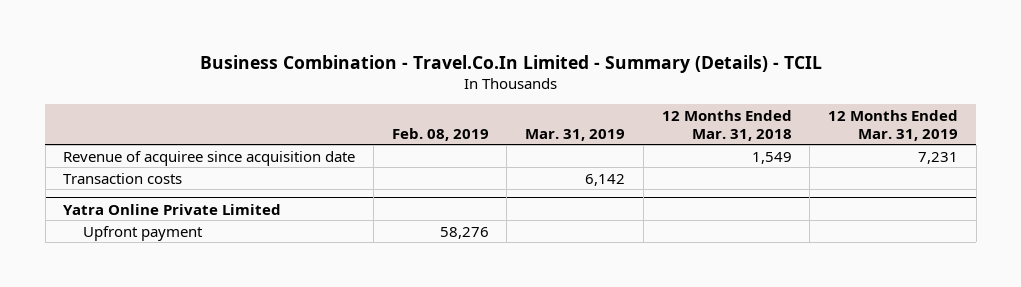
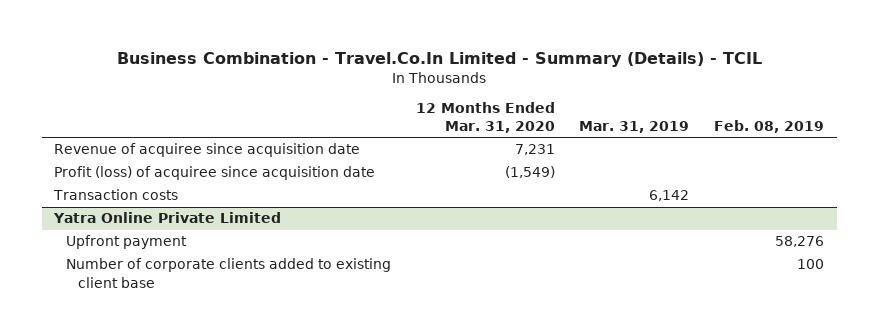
[661,109,792,141] 12 Months Ended Mar. 31, 2018 -> none
[827,109,958,141] 12 Months Ended Mar. 31, 2019 -> none
none -> [415,101,555,134] 12 Months Ended Mar. 31, 2020
none -> [54,166,376,181] Profit (loss) of acquiree since acquisition date
none -> [65,258,391,288] Number of corporate clients added to existing client base

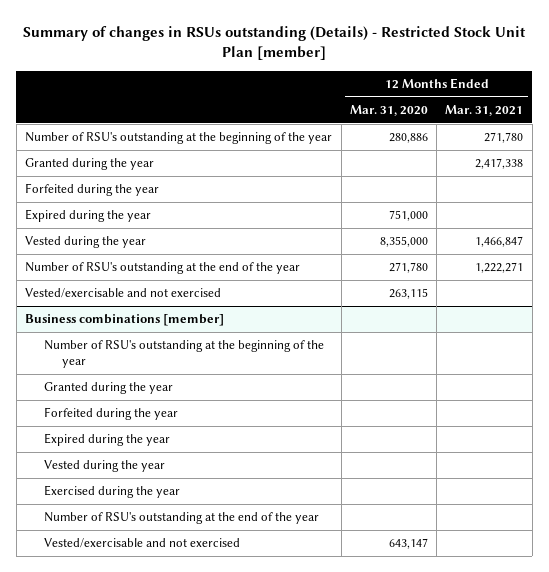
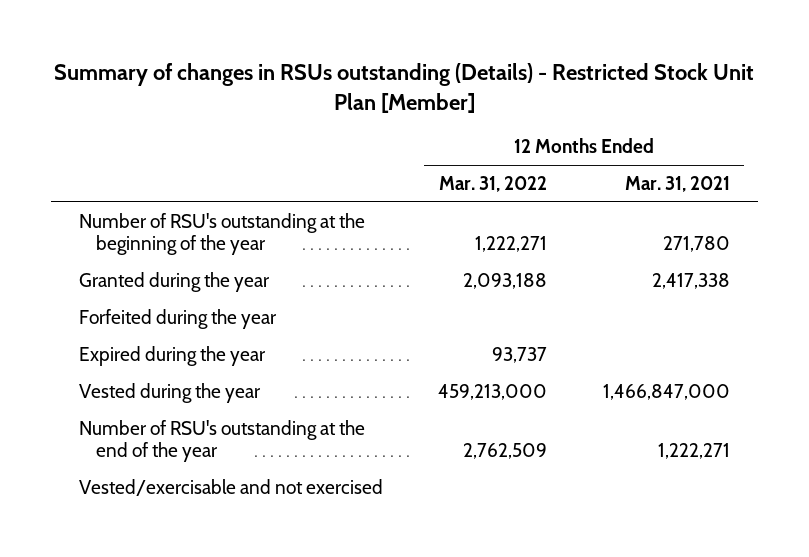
[23,25,527,61] Summary of changes in RSUs outstanding (Details) - Restricted Stock Unit Plan [member] -> [54,63,755,113] Summary of changes in RSUs outstanding (Details) - Restricted Stock Unit Plan [Member]
[349,104,428,116] Mar. 31, 2020 -> none
none -> [439,176,548,193] Mar. 31, 2022
[475,236,524,248] 1,466,847 -> [603,383,731,400] 1,466,847,000
[25,314,225,327] Business combinations [member] -> none
[43,340,324,369] Number of RSU's outstanding at the beginning of the year -> none
[43,382,173,395] Granted during the year -> none
[43,407,178,421] Forfeited during the year -> none
[43,433,170,447] Expired during the year -> none
[43,460,165,473] Vested during the year -> none
[43,485,180,499] Exercised during the year -> none
[43,512,319,525] Number of RSU's outstanding at the end of the year -> none
[43,538,240,549] Vested/exercisable and not exercised -> none

